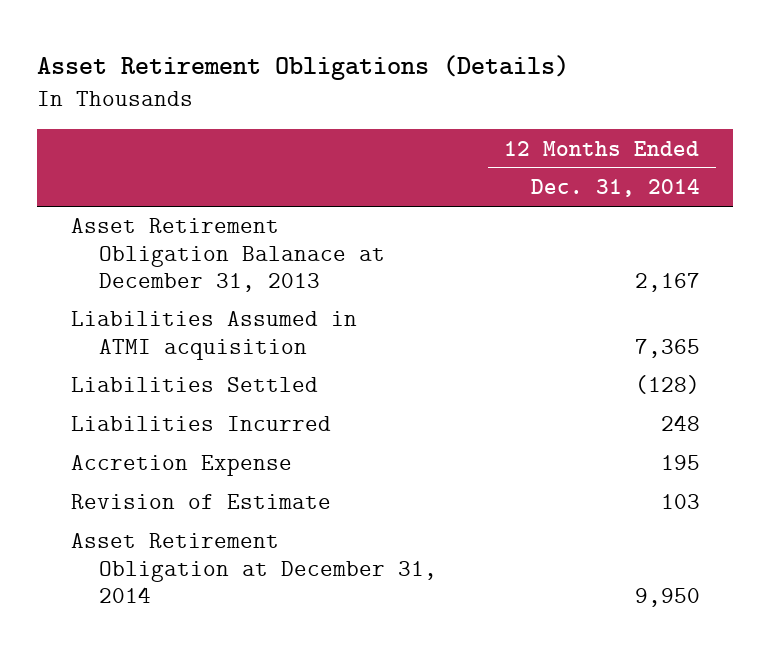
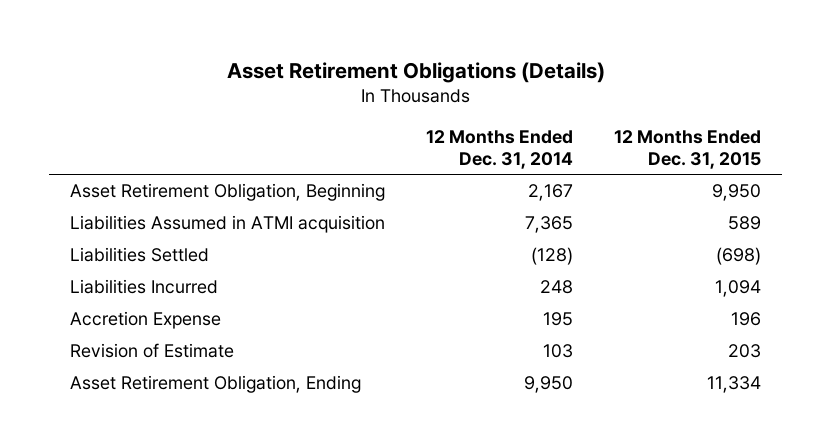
none -> [614,129,762,169] 12 Months Ended Dec. 31, 2015
[70,218,386,293] Asset Retirement Obligation Balanace at December 31, 2013 -> [69,183,385,202] Asset Retirement Obligation, Beginning
[70,533,438,604] Asset Retirement Obligation at December 31, 2014 -> [69,375,361,394] Asset Retirement Obligation, Ending

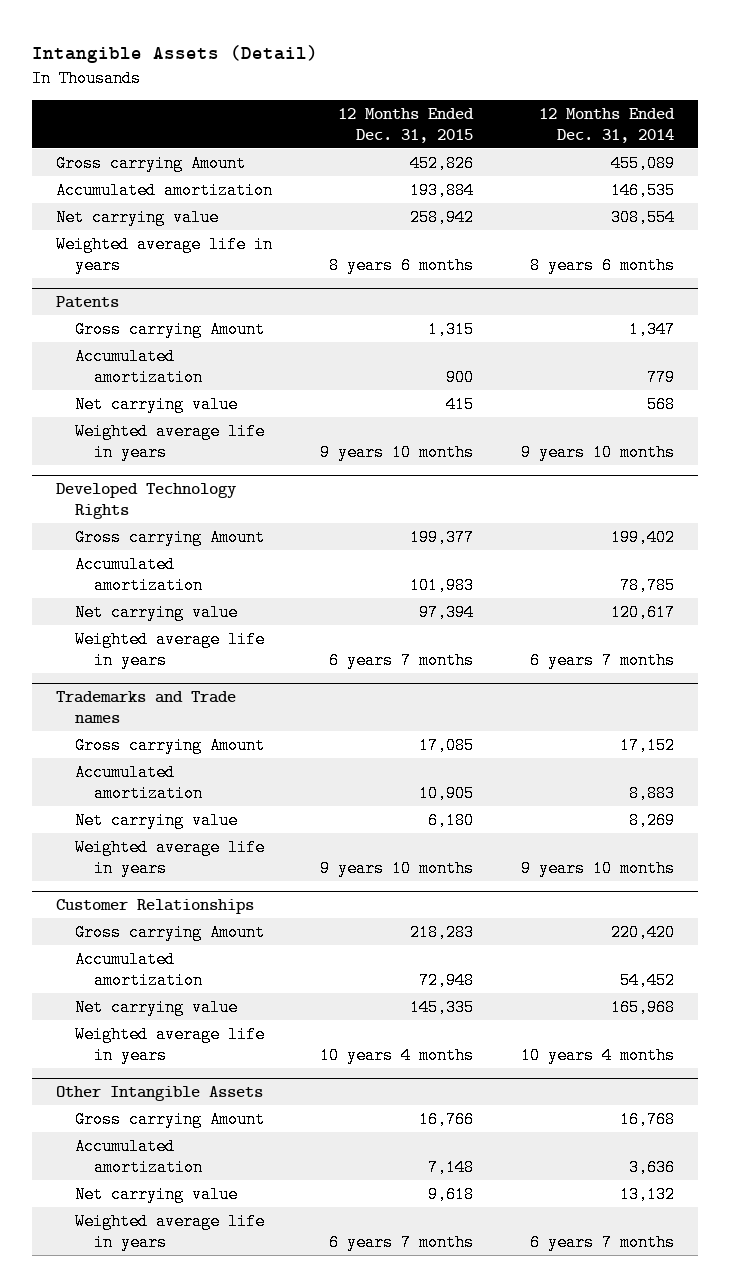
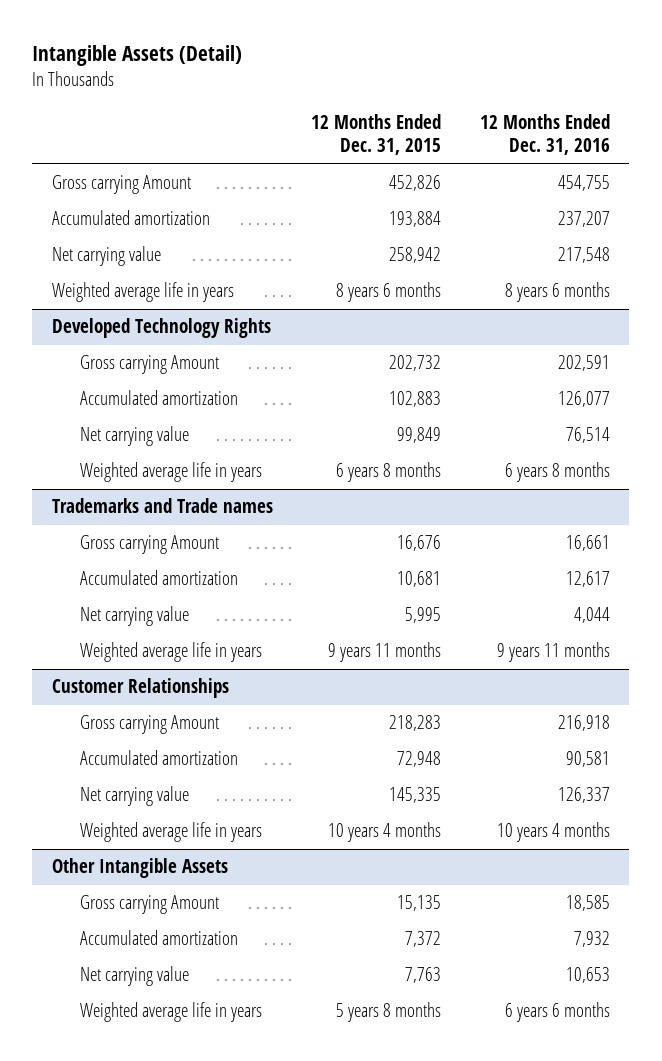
[538,107,675,143] 12 Months Ended Dec. 31, 2014 -> none
none -> [479,113,610,156] 12 Months Ended Dec. 31, 2016
[56,296,120,309] Patents -> none
[74,320,265,338] Gross carrying Amount -> none
[74,347,203,386] Accumulated amortization -> none
[74,395,238,413] Net carrying value -> none
[74,422,265,461] Weighted average life in years -> none
[410,528,475,546] 199,377 -> [389,355,442,372] 202,732
[410,576,475,594] 101,983 -> [389,391,442,408] 102,883
[419,603,475,621] 97,394 -> [397,427,442,444] 99,849
[329,651,475,669] 6 years 7 months -> [336,462,442,483] 6 years 8 months
[419,736,475,754] 17,085 -> [397,535,442,552] 16,676
[419,784,475,802] 10,905 -> [397,571,442,588] 10,681
[428,811,475,829] 6,180 -> [405,607,442,624] 5,995
[320,859,475,877] 9 years 10 months -> [328,642,442,663] 9 years 11 months
[419,1110,475,1128] 16,766 -> [397,895,442,912] 15,135
[428,1158,475,1176] 7,148 -> [405,931,442,948] 7,372
[428,1185,475,1203] 9,618 -> [405,967,442,984] 7,763
[329,1233,475,1251] 6 years 7 months -> [336,1002,442,1023] 5 years 8 months

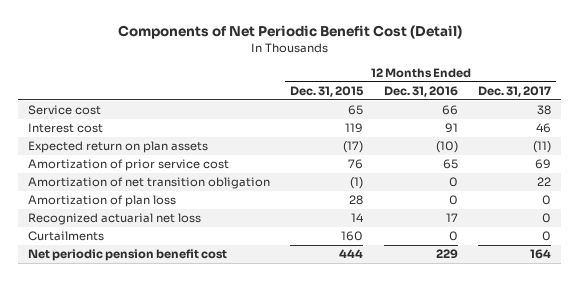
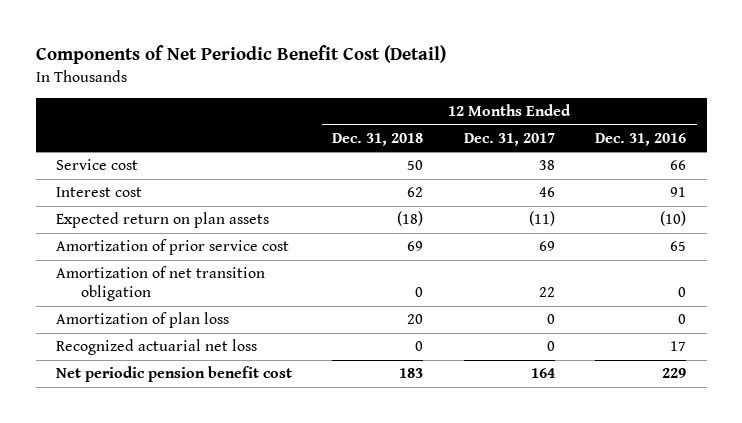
[290,86,365,98] Dec. 31, 2015 -> none
none -> [332,132,424,146] Dec. 31, 2018
[28,231,105,242] Curtailments -> none

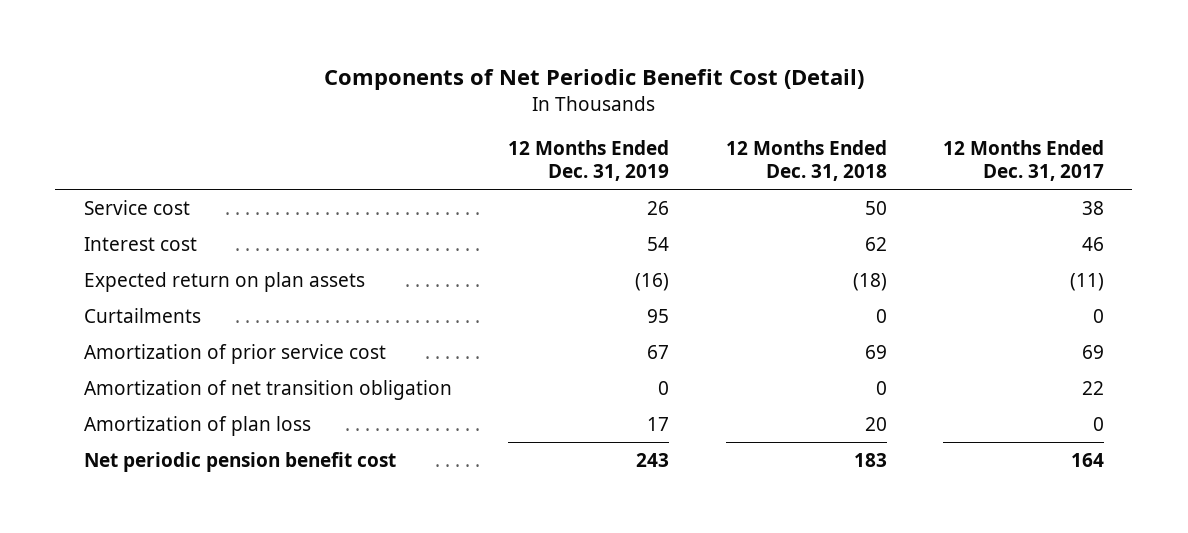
[595,132,687,146] Dec. 31, 2016 -> none
none -> [508,139,670,182] 12 Months Ended Dec. 31, 2019
none -> [83,307,201,323] Curtailments
[55,339,257,356] Recognized actuarial net loss -> none

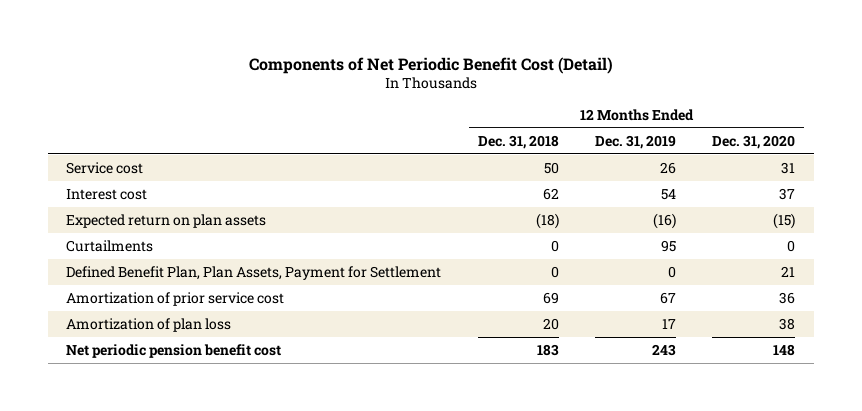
[943,139,1105,182] 12 Months Ended Dec. 31, 2017 -> none
none -> [712,134,796,149] Dec. 31, 2020
none -> [66,265,442,280] Defined Benefit Plan, Plan Assets, Payment for Settlement
[83,379,452,400] Amortization of net transition obligation -> none

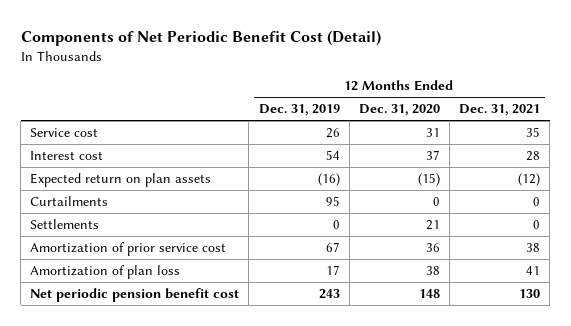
[477,134,559,149] Dec. 31, 2018 -> none
none -> [459,104,541,117] Dec. 31, 2021
[66,265,442,280] Defined Benefit Plan, Plan Assets, Payment for Settlement -> none
none -> [30,218,100,229] Settlements

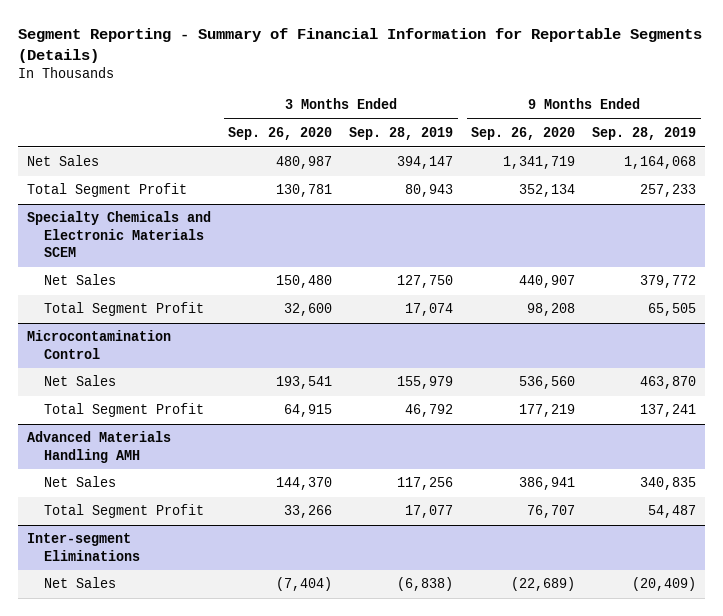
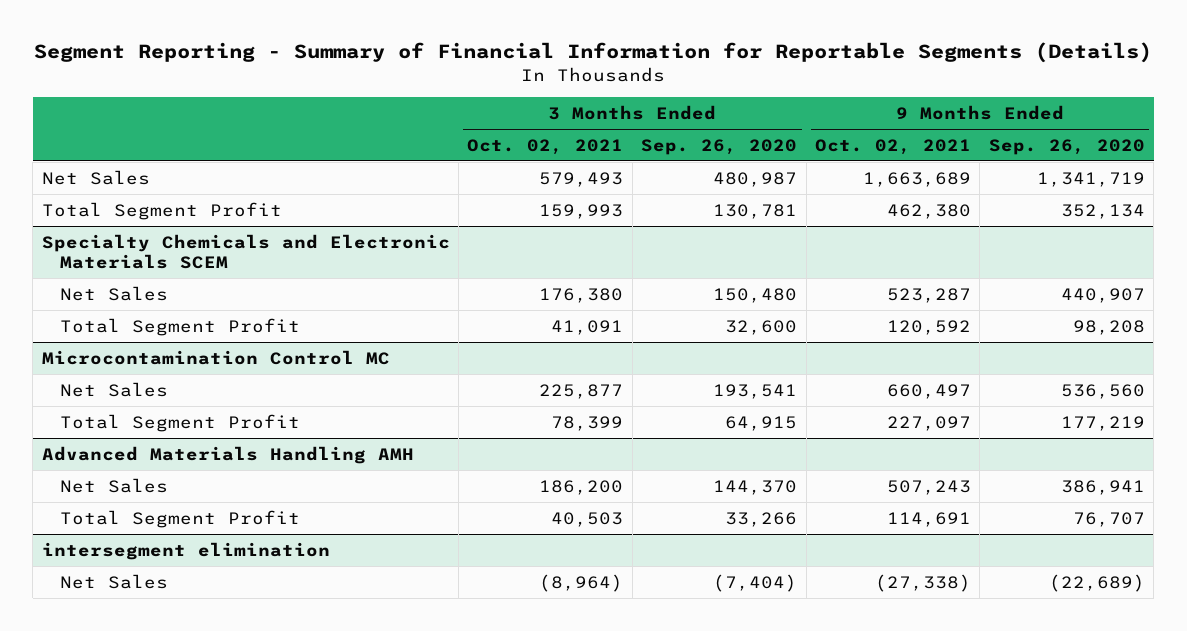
[349,127,454,141] Sep. 28, 2019 -> none
[592,127,697,141] Sep. 28, 2019 -> none
none -> [467,138,624,155] Oct. 02, 2021
none -> [815,138,972,155] Oct. 02, 2021
[26,330,171,359] Microcontamination Control -> [41,349,390,365] Microcontamination Control MC
[26,533,140,561] Inter-segment Eliminations -> none
none -> [41,541,330,560] intersegment elimination

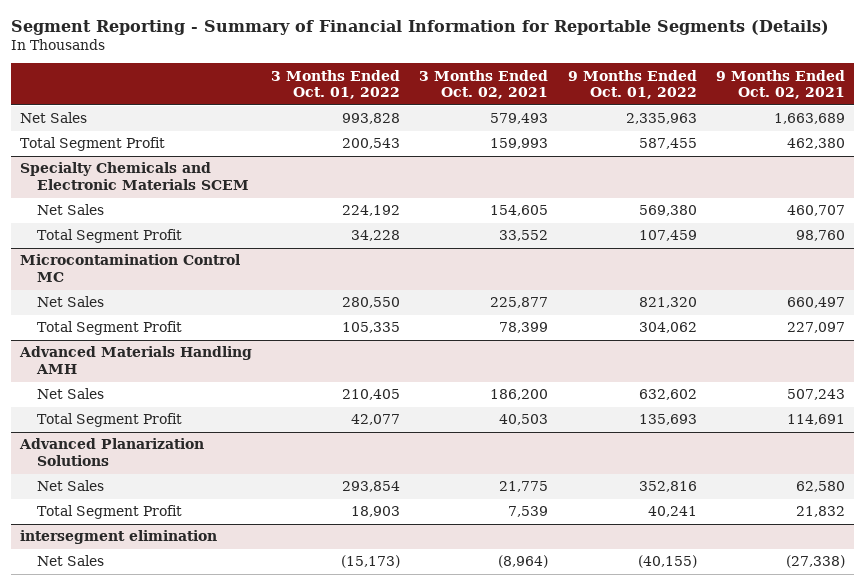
[641,138,798,155] Sep. 26, 2020 -> none
[988,138,1145,155] Sep. 26, 2020 -> none
none -> [271,69,401,100] 3 Months Ended Oct. 01, 2022
none -> [567,69,697,100] 9 Months Ended Oct. 01, 2022
[539,287,624,303] 176,380 -> [490,205,549,217] 154,605
[887,287,972,303] 523,287 -> [786,205,845,217] 460,707
[551,319,624,335] 41,091 -> [499,230,549,242] 33,552
[887,319,972,335] 120,592 -> [795,230,845,242] 98,760
none -> [19,438,205,467] Advanced Planarization Solutions
none -> [36,480,104,492] Net Sales
none -> [36,505,182,520] Total Segment Profit

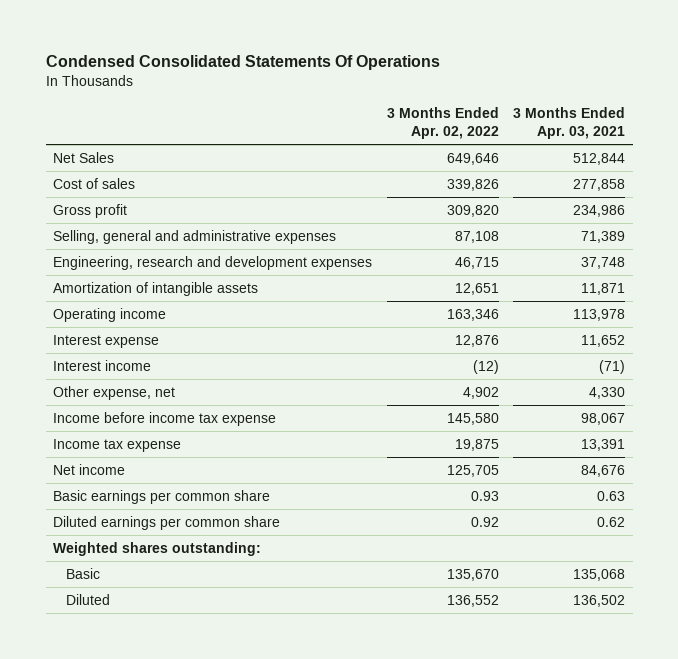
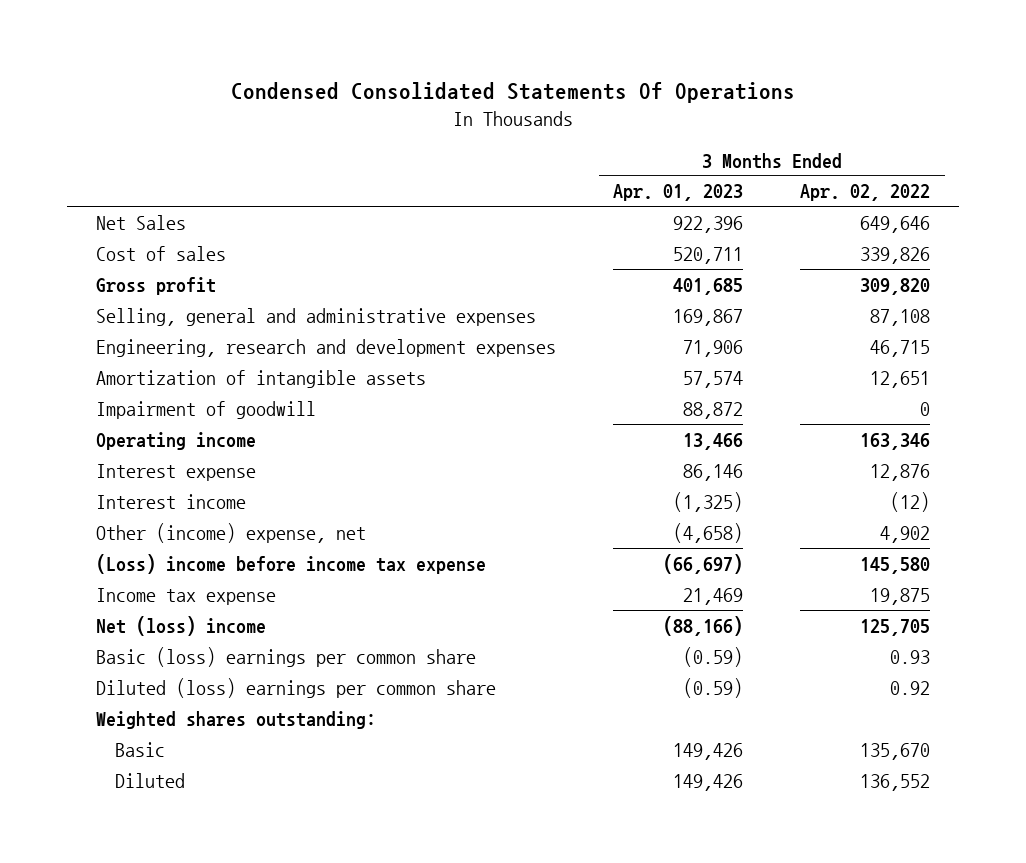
[513,107,626,139] 3 Months Ended Apr. 03, 2021 -> none
none -> [612,184,743,202] Apr. 01, 2023
none -> [95,400,316,419] Impairment of goodwill
[53,386,176,401] Other expense, net -> [95,522,366,543] Other (income) expense, net
[53,412,277,427] Income before income tax expense -> [95,553,486,574] (Loss) income before income tax expense
[53,464,126,476] Net income -> [95,615,266,636] Net (loss) income
[53,490,271,505] Basic earnings per common share -> [95,646,476,667] Basic (loss) earnings per common share
[53,516,281,531] Diluted earnings per common share -> [95,677,496,698] Diluted (loss) earnings per common share

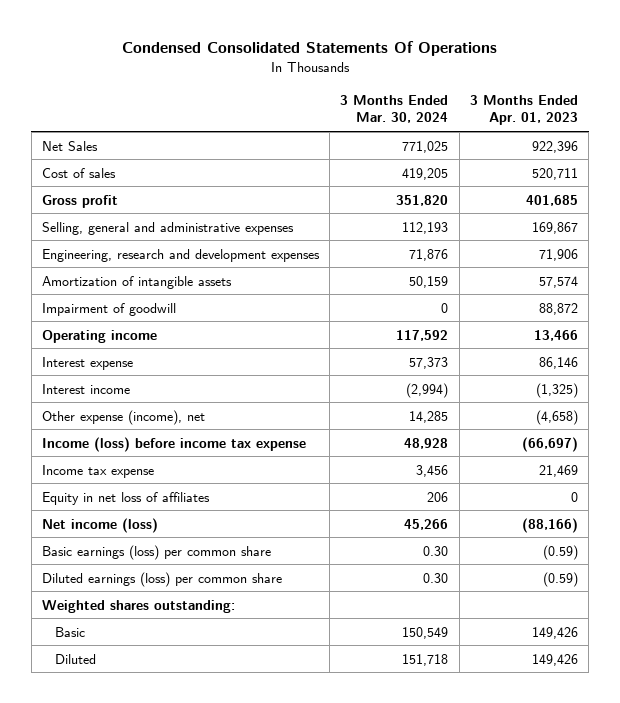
[800,184,931,202] Apr. 02, 2022 -> none
none -> [340,94,449,124] 3 Months Ended Mar. 30, 2024
[95,522,366,543] Other (income) expense, net -> [41,409,205,425] Other expense (income), net
[95,553,486,574] (Loss) income before income tax expense -> [41,436,306,452] Income (loss) before income tax expense
none -> [41,491,210,505] Equity in net loss of affiliates
[95,615,266,636] Net (loss) income -> [41,517,158,533] Net income (loss)
[95,646,476,667] Basic (loss) earnings per common share -> [41,544,271,560] Basic earnings (loss) per common share
[95,677,496,698] Diluted (loss) earnings per common share -> [41,571,282,587] Diluted earnings (loss) per common share

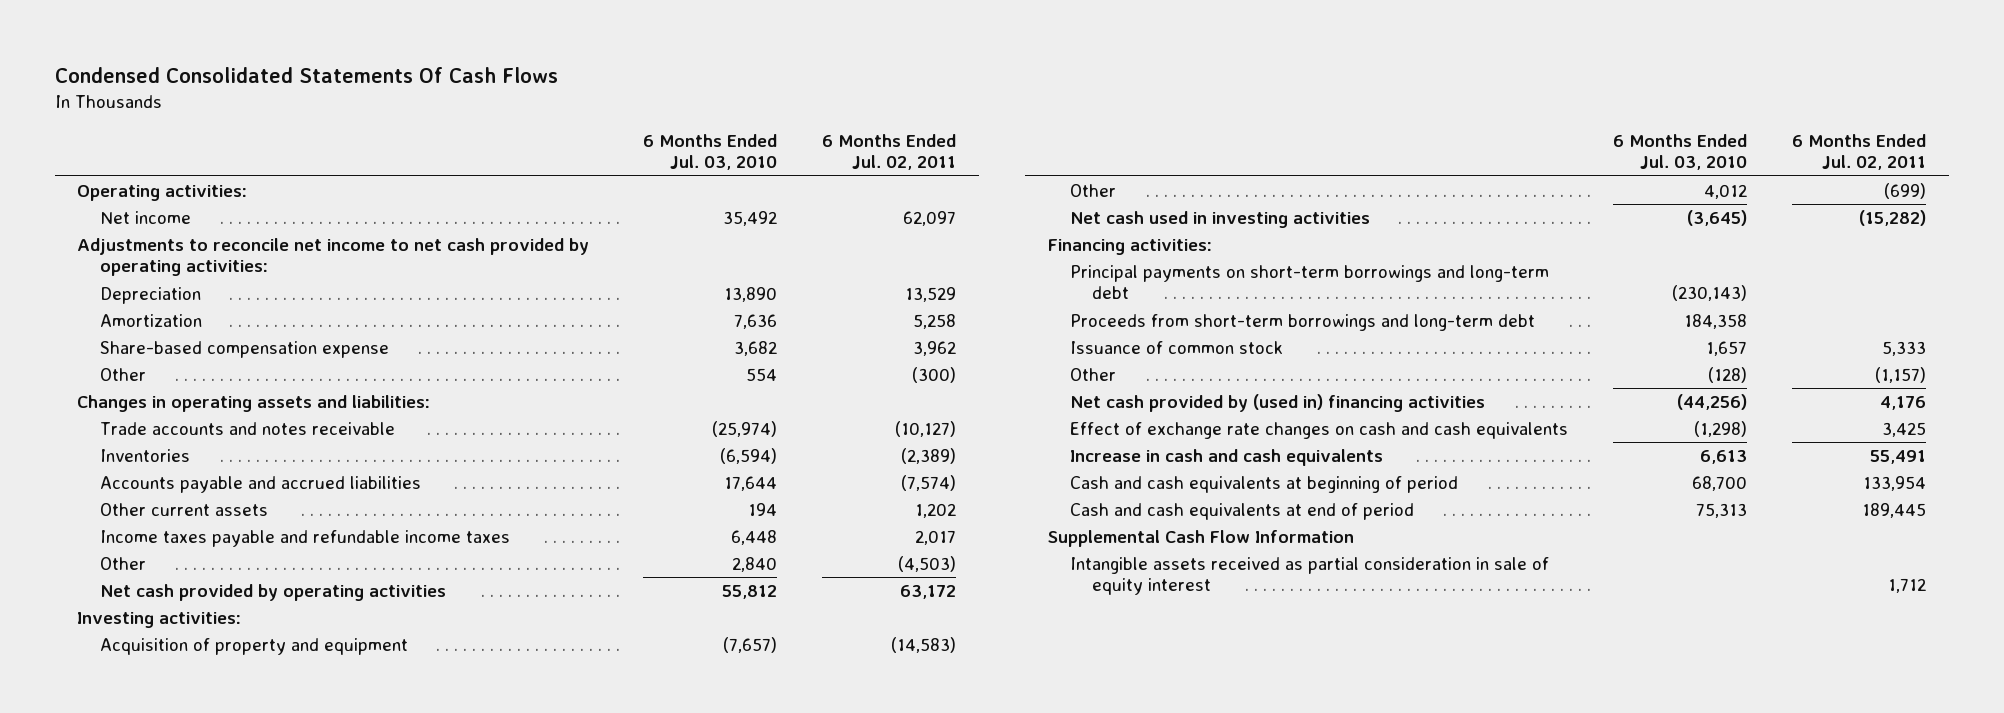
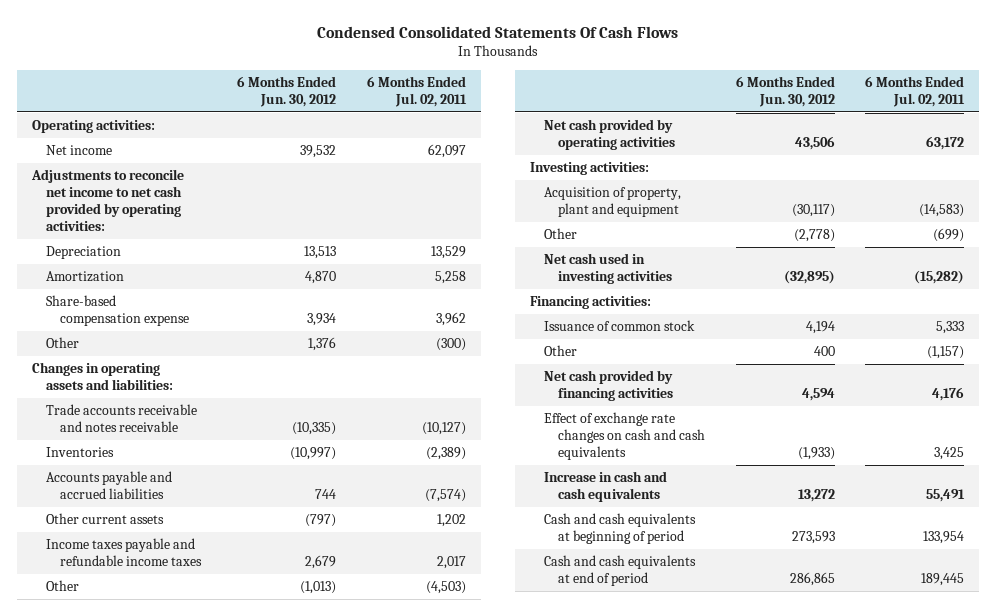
[642,133,777,171] 6 Months Ended Jul. 03, 2010 -> none
none -> [237,75,337,107] 6 Months Ended Jun. 30, 2012
[99,421,395,435] Trade accounts and notes receivable -> [45,404,197,433] Trade accounts receivable and notes receivable
[99,637,408,655] Acquisition of property and equipment -> [544,187,682,218] Acquisition of property, plant and equipment
[1070,264,1550,300] Principal payments on short-term borrowings and long-term debt -> none
[1070,313,1536,331] Proceeds from short-term borrowings and long-term debt -> none
[1070,393,1486,412] Net cash provided by (used in) financing activities -> [544,370,674,402] Net cash provided by financing activities
[1047,529,1354,547] Supplemental Cash Flow Information -> none
[1070,556,1550,596] Intangible assets received as partial consideration in sale of equity interest -> none

